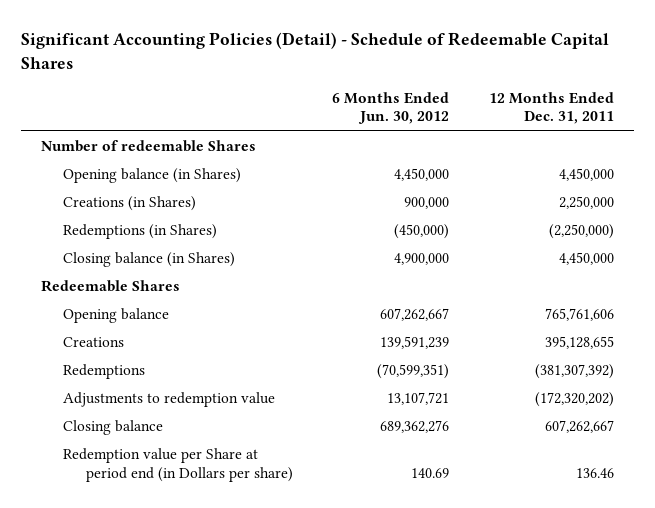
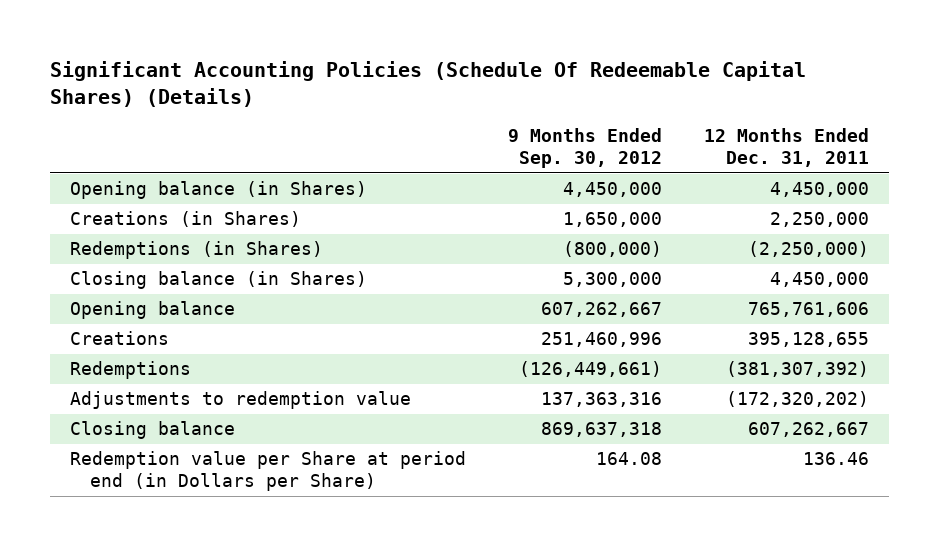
[21,31,610,69] Significant Accounting Policies (Detail) - Schedule of Redeemable Capital Shares -> [49,60,806,107] Significant Accounting Policies (Schedule Of Redeemable Capital Shares) (Details)
[332,92,450,125] 6 Months Ended Jun. 30, 2012 -> none
none -> [507,128,662,169] 9 Months Ended Sep. 30, 2012
[40,140,256,153] Number of redeemable Shares -> none
[40,280,180,293] Redeemable Shares -> none
[63,448,293,482] Redemption value per Share at period end (in Dollars per share) -> [70,451,467,492] Redemption value per Share at period end (in Dollars per Share)

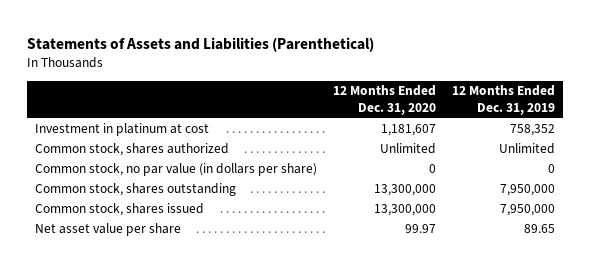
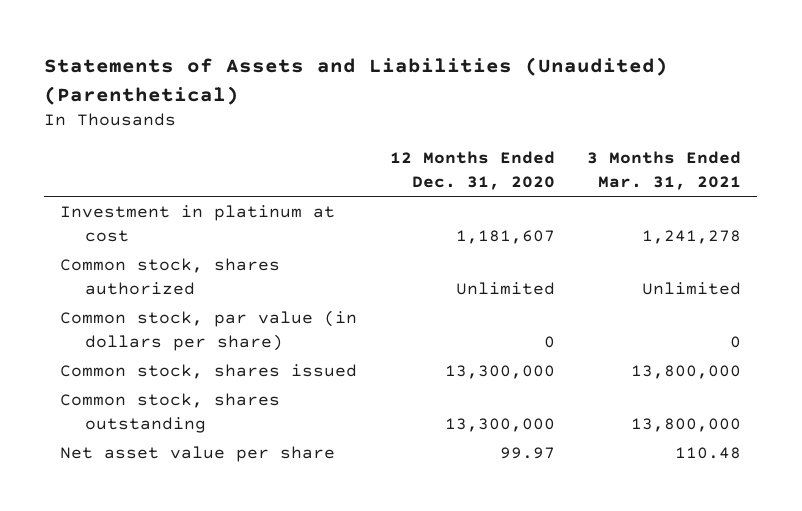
[27,36,375,52] Statements of Assets and Liabilities (Parenthetical) -> [44,57,669,105] Statements of Assets and Liabilities (Unaudited) (Parenthetical)
[451,85,555,115] 12 Months Ended Dec. 31, 2019 -> none
none -> [587,151,742,190] 3 Months Ended Mar. 31, 2021
[35,162,318,176] Common stock, no par value (in dollars per share) -> [60,310,358,351] Common stock, par value (in dollars per share)
[35,182,237,196] Common stock, shares outstanding -> [60,393,281,433] Common stock, shares outstanding

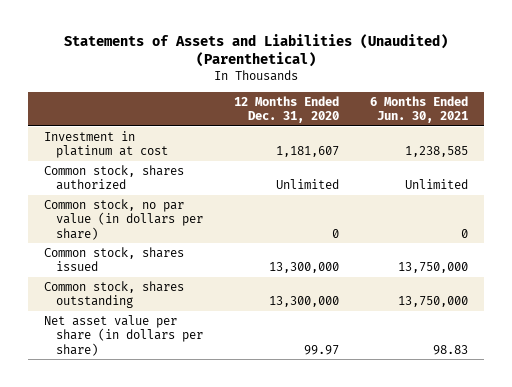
[587,151,742,190] 3 Months Ended Mar. 31, 2021 -> none
none -> [370,96,469,124] 6 Months Ended Jun. 30, 2021
[60,310,358,351] Common stock, par value (in dollars per share) -> [43,198,203,240] Common stock, no par value (in dollars per share)
[60,446,336,463] Net asset value per share -> [43,314,203,356] Net asset value per share (in dollars per share)

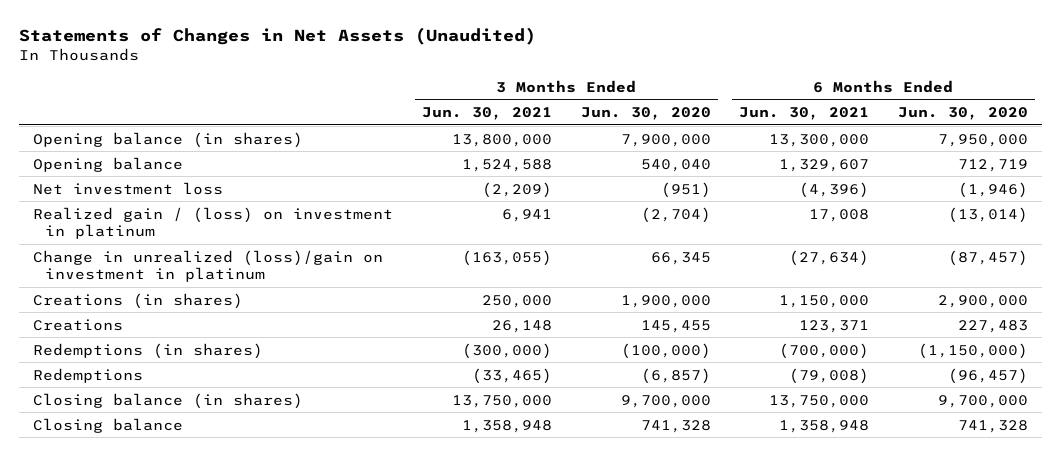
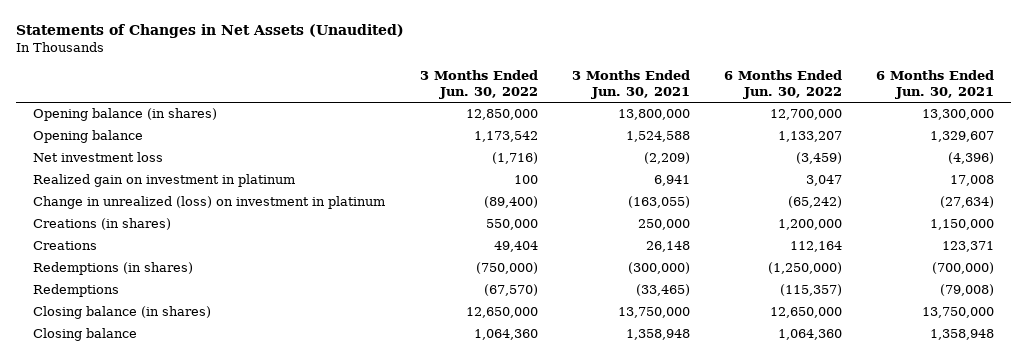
[580,107,711,121] Jun. 30, 2020 -> none
[897,107,1028,121] Jun. 30, 2020 -> none
none -> [419,69,538,99] 3 Months Ended Jun. 30, 2022
none -> [723,69,842,99] 6 Months Ended Jun. 30, 2022
[33,206,394,240] Realized gain / (loss) on investment in platinum -> [33,174,296,188] Realized gain on investment in platinum
[33,249,384,283] Change in unrealized (loss)/gain on investment in platinum -> [33,196,386,210] Change in unrealized (loss) on investment in platinum

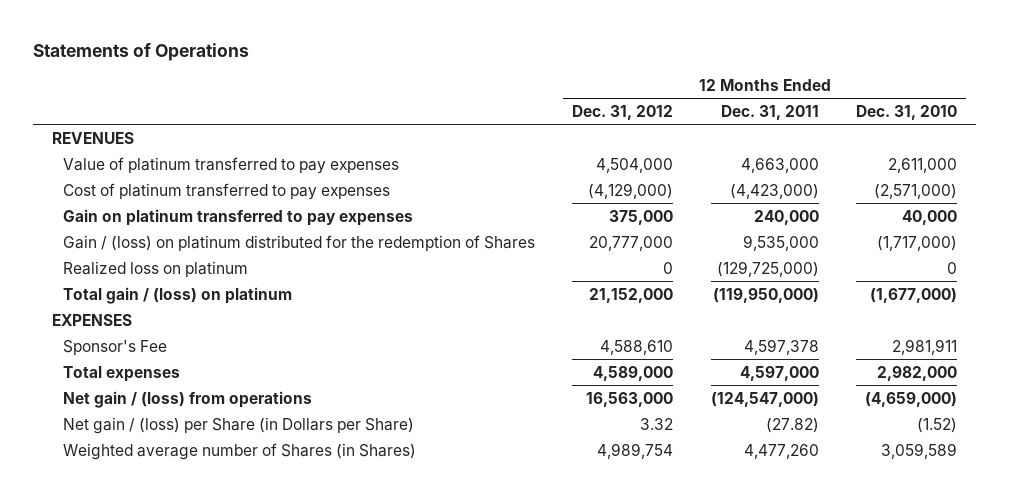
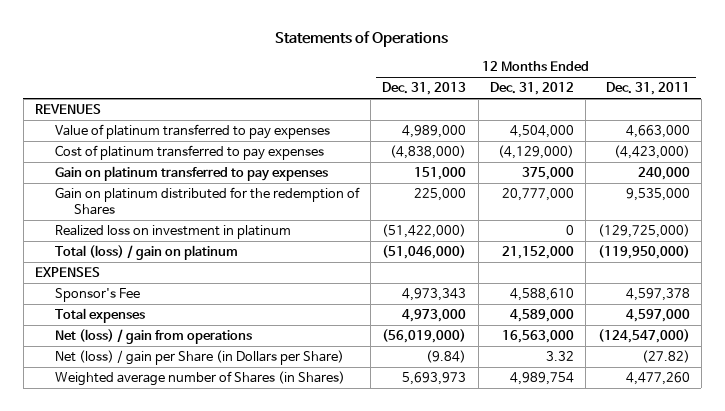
[855,104,957,120] Dec. 31, 2010 -> none
none -> [382,82,467,96] Dec. 31, 2013
[63,234,536,251] Gain / (loss) on platinum distributed for the redemption of Shares -> [54,187,360,215] Gain on platinum distributed for the redemption of Shares
[63,260,249,277] Realized loss on platinum -> [54,225,291,240] Realized loss on investment in platinum
[63,286,293,304] Total gain / (loss) on platinum -> [54,245,238,261] Total (loss) / gain on platinum
[63,390,313,408] Net gain / (loss) from operations -> [54,329,252,345] Net (loss) / gain from operations
[63,416,415,434] Net gain / (loss) per Share (in Dollars per Share) -> [54,350,344,366] Net (loss) / gain per Share (in Dollars per Share)

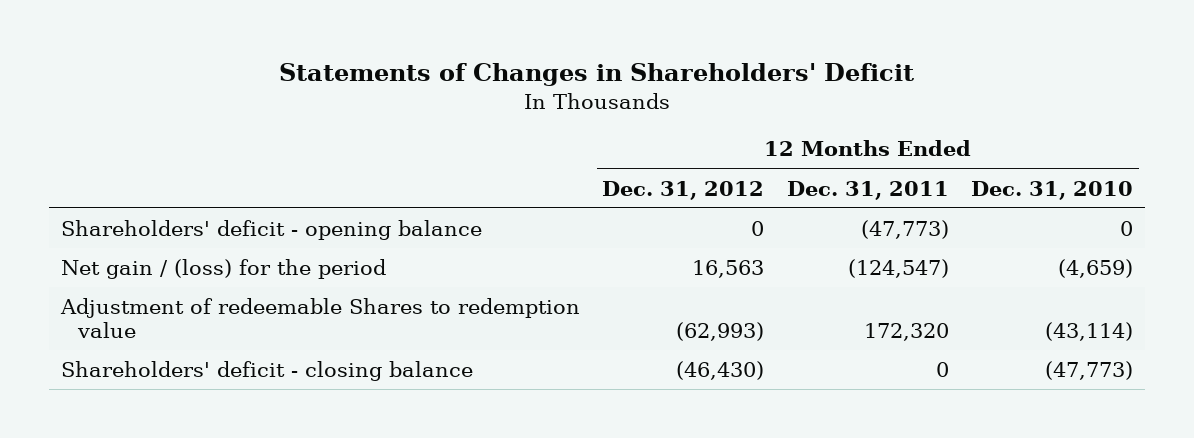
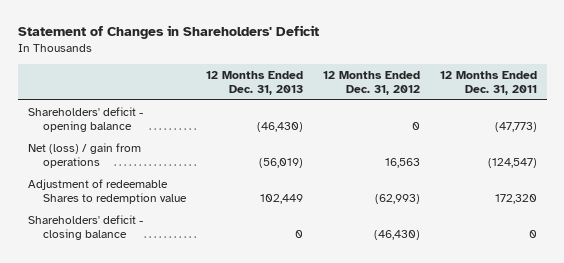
[279,63,915,87] Statements of Changes in Shareholders' Deficit -> [17,25,319,40] Statement of Changes in Shareholders' Deficit
[971,180,1134,200] Dec. 31, 2010 -> none
none -> [205,70,303,96] 12 Months Ended Dec. 31, 2013
[60,259,386,280] Net gain / (loss) for the period -> [27,142,141,169] Net (loss) / gain from operations

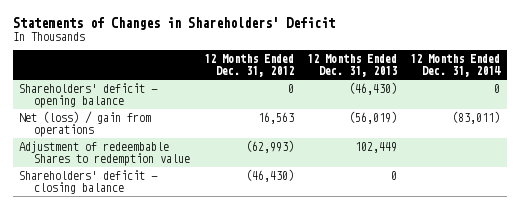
[17,25,319,40] Statement of Changes in Shareholders' Deficit -> [12,16,335,30] Statements of Changes in Shareholders' Deficit
[439,70,537,96] 12 Months Ended Dec. 31, 2011 -> none
none -> [410,54,502,78] 12 Months Ended Dec. 31, 2014
[27,178,188,205] Adjustment of redeemable Shares to redemption value -> [19,140,191,167] Adjustment of redeembable Shares to redemption value

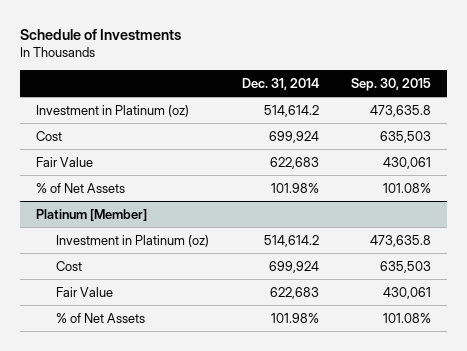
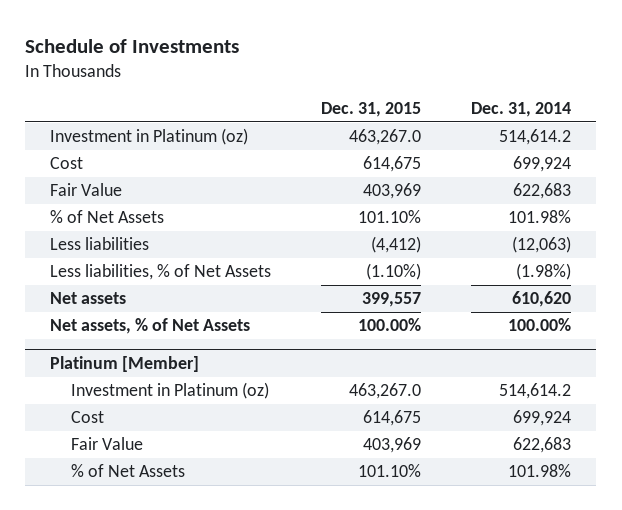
[350,77,431,91] Sep. 30, 2015 -> none
none -> [321,101,422,117] Dec. 31, 2015
none -> [50,237,150,251] Less liabilities
none -> [50,264,272,281] Less liabilities, % of Net Assets
none -> [50,292,127,305] Net assets
none -> [50,318,251,335] Net assets, % of Net Assets

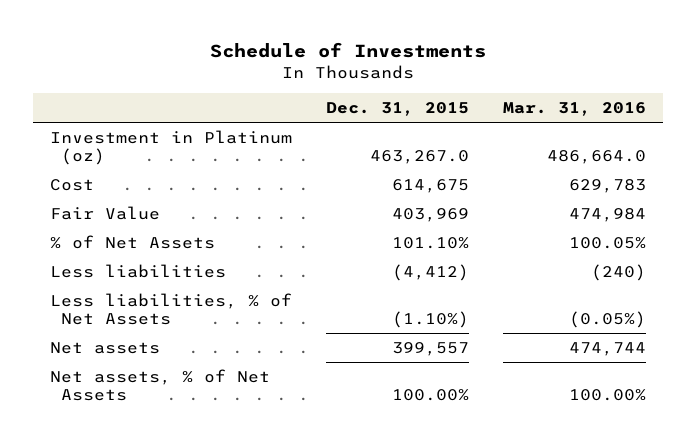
[471,101,572,117] Dec. 31, 2014 -> none
none -> [503,101,647,116] Mar. 31, 2016
[50,356,200,373] Platinum [Member] -> none
[71,382,270,400] Investment in Platinum (oz) -> none
[71,411,105,424] Cost -> none
[71,437,144,451] Fair Value -> none
[71,464,186,478] % of Net Assets -> none

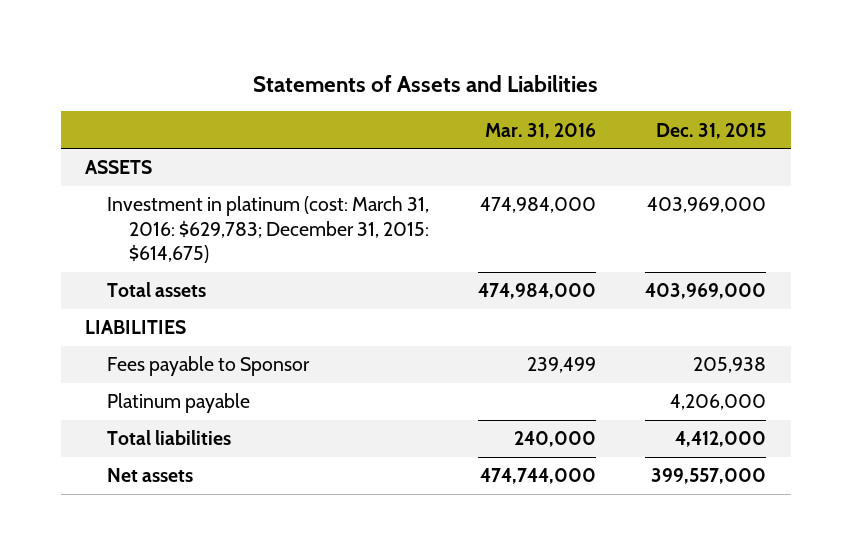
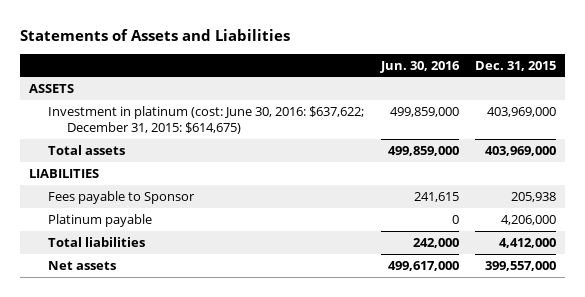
[485,122,597,139] Mar. 31, 2016 -> none
none -> [379,60,460,73] Jun. 30, 2016
[107,196,430,264] Investment in platinum (cost: March 31, 2016: $629,783; December 31, 2015: $614,675) -> [47,105,364,135] Investment in platinum (cost: June 30, 2016: $637,622; December 31, 2015: $614,675)

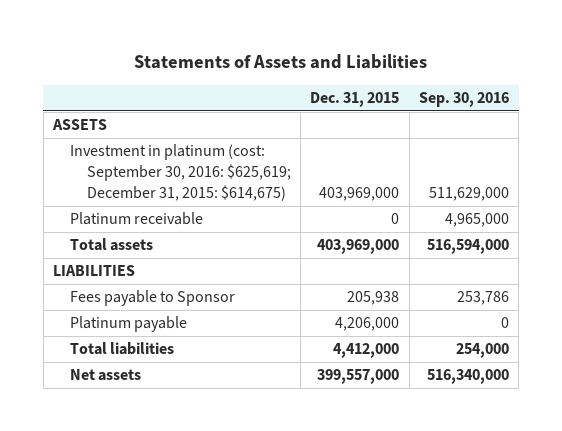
[379,60,460,73] Jun. 30, 2016 -> none
none -> [418,91,509,107] Sep. 30, 2016
[47,105,364,135] Investment in platinum (cost: June 30, 2016: $637,622; December 31, 2015: $614,675) -> [69,144,291,202] Investment in platinum (cost: September 30, 2016: $625,619; December 31, 2015: $614,675)
none -> [69,212,203,226] Platinum receivable

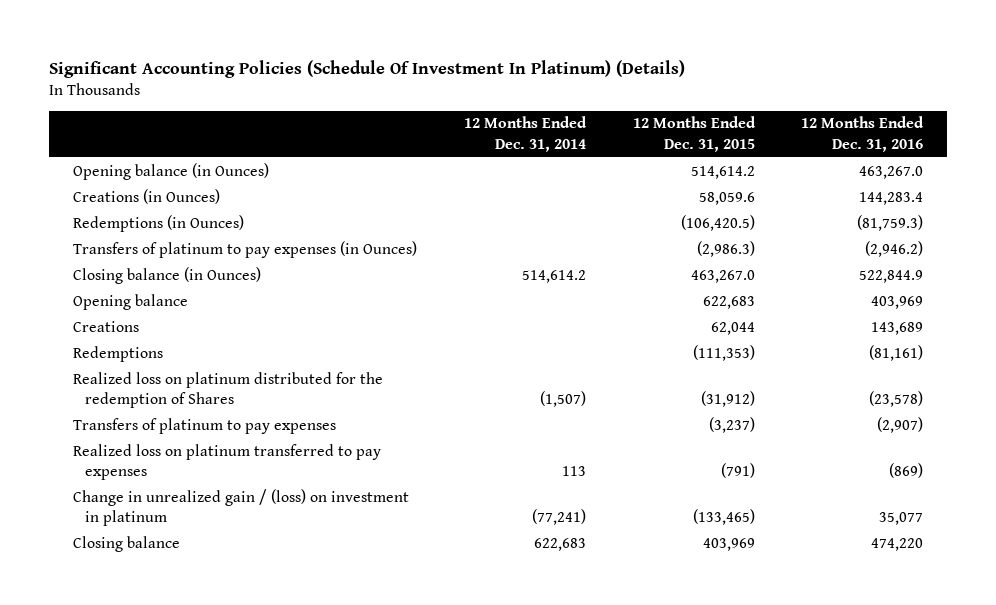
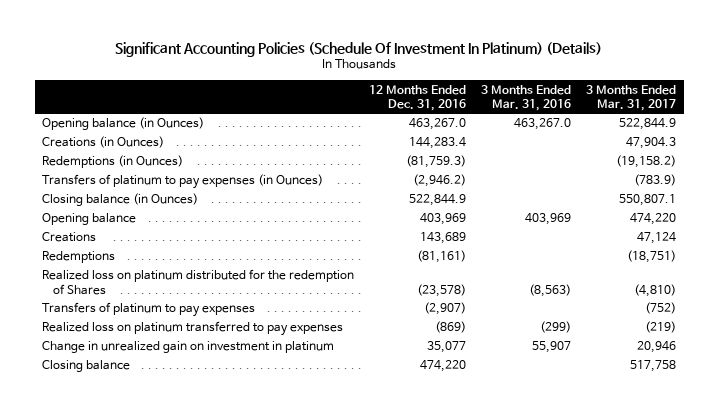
[463,116,587,152] 12 Months Ended Dec. 31, 2014 -> none
[632,116,756,152] 12 Months Ended Dec. 31, 2015 -> none
none -> [481,84,572,112] 3 Months Ended Mar. 31, 2016
none -> [586,84,677,112] 3 Months Ended Mar. 31, 2017
[72,488,409,527] Change in unrealized gain / (loss) on investment in platinum -> [42,341,335,354] Change in unrealized gain on investment in platinum

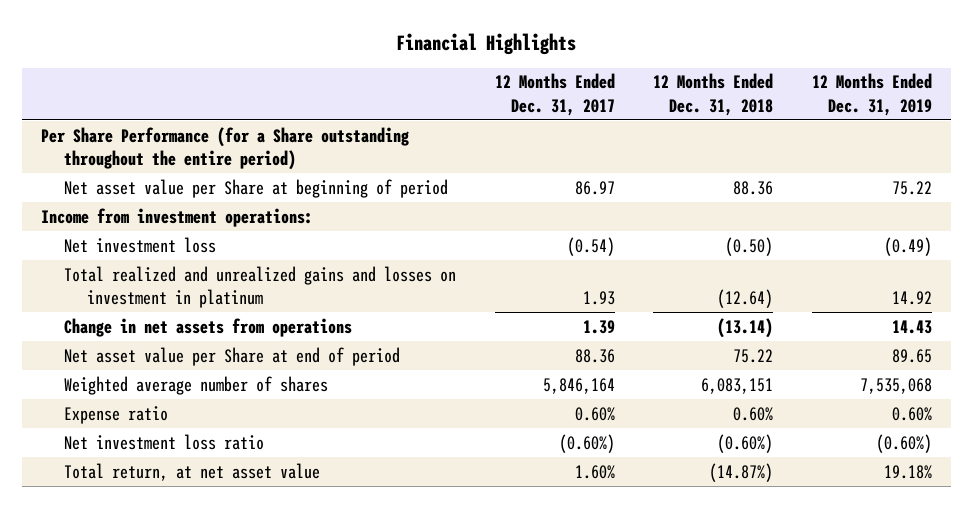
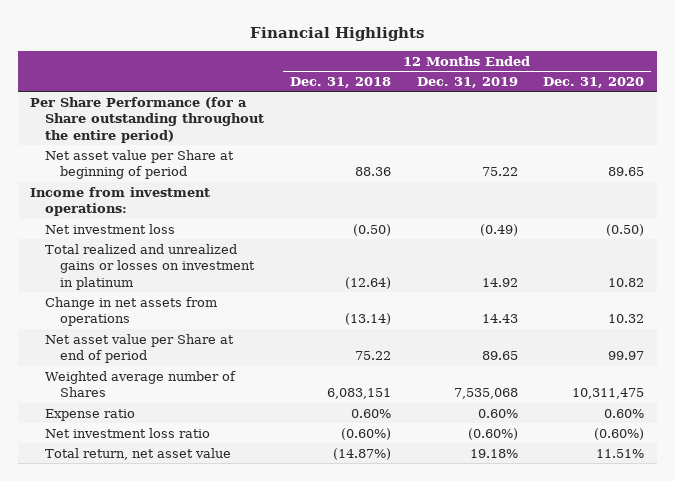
[494,73,615,116] 12 Months Ended Dec. 31, 2017 -> none
none -> [543,77,645,89] Dec. 31, 2020
[64,265,457,309] Total realized and unrealized gains and losses on investment in platinum -> [44,243,255,290] Total realized and unrealized gains or losses on investment in platinum
[64,375,329,395] Weighted average number of shares -> [44,370,236,398] Weighted average number of Shares
[64,462,321,481] Total return, at net asset value -> [44,447,231,460] Total return, net asset value

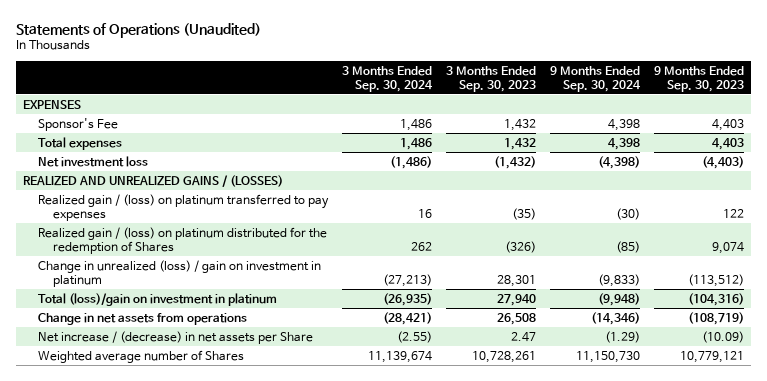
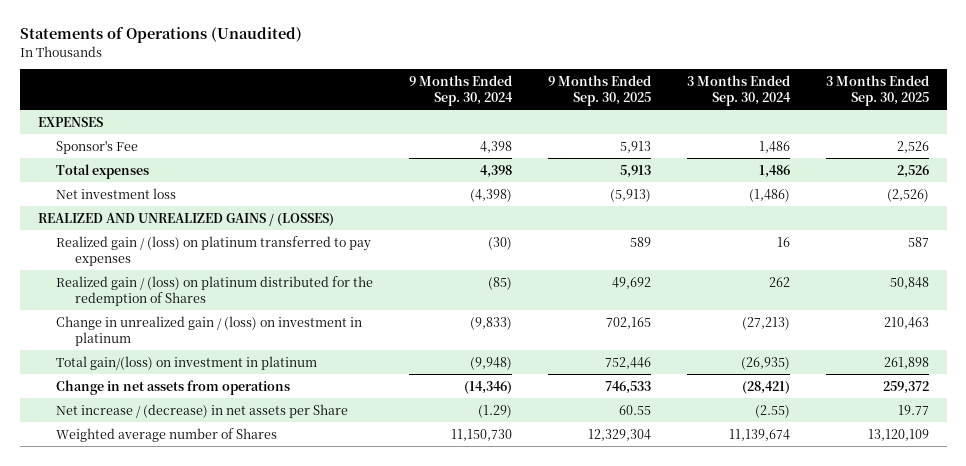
[446,65,537,92] 3 Months Ended Sep. 30, 2023 -> none
[654,65,745,92] 9 Months Ended Sep. 30, 2023 -> none
none -> [548,74,652,107] 9 Months Ended Sep. 30, 2025
none -> [825,74,929,107] 3 Months Ended Sep. 30, 2025
[37,259,321,287] Change in unrealized (loss) / gain on investment in platinum -> [56,315,363,346] Change in unrealized gain / (loss) on investment in platinum
[37,292,277,306] Total (loss)/gain on investment in platinum -> [56,355,318,370] Total gain/(loss) on investment in platinum

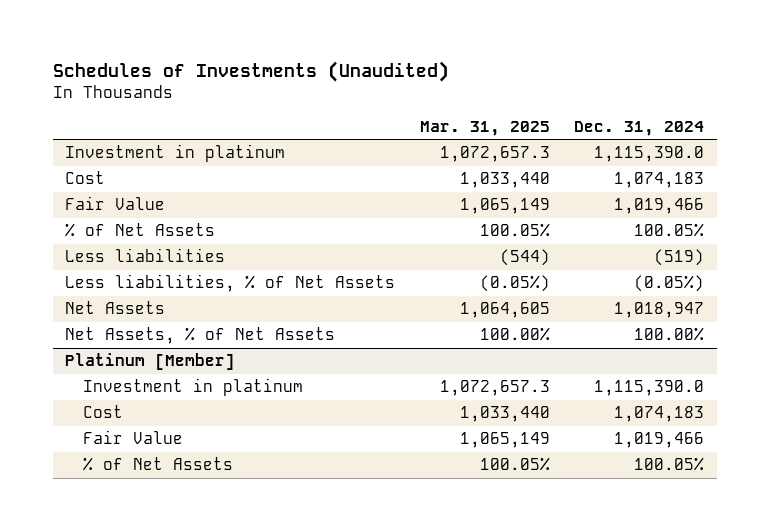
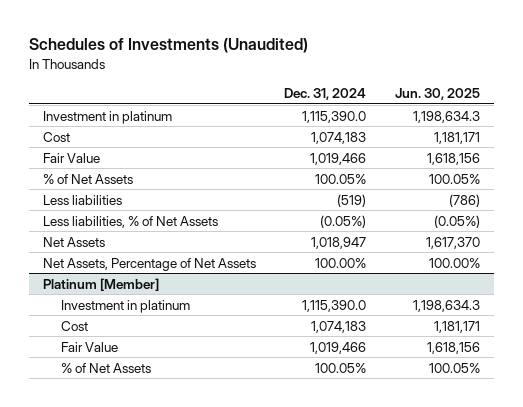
[419,120,550,136] Mar. 31, 2025 -> none
none -> [394,88,480,101] Jun. 30, 2025
[65,327,336,345] Net Assets, % of Net Assets -> [43,257,257,271] Net Assets, Percentage of Net Assets

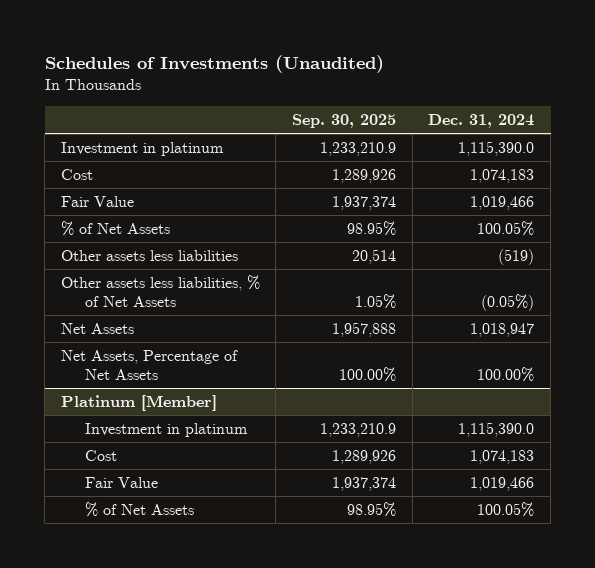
[394,88,480,101] Jun. 30, 2025 -> none
none -> [292,114,397,129] Sep. 30, 2025
[43,194,123,205] Less liabilities -> [60,250,238,262] Other assets less liabilities
[43,215,219,228] Less liabilities, % of Net Assets -> [60,275,260,307] Other assets less liabilities, % of Net Assets

